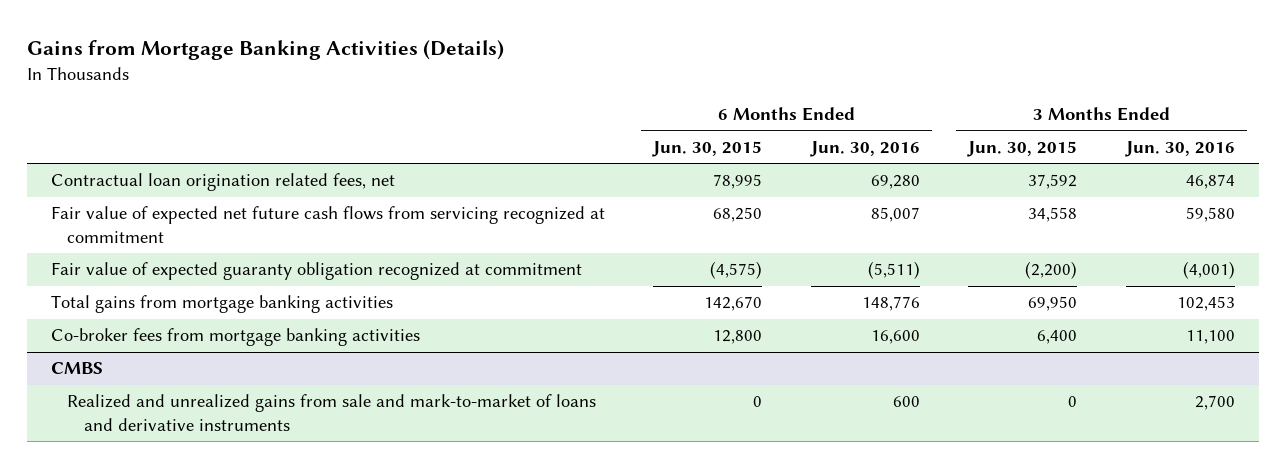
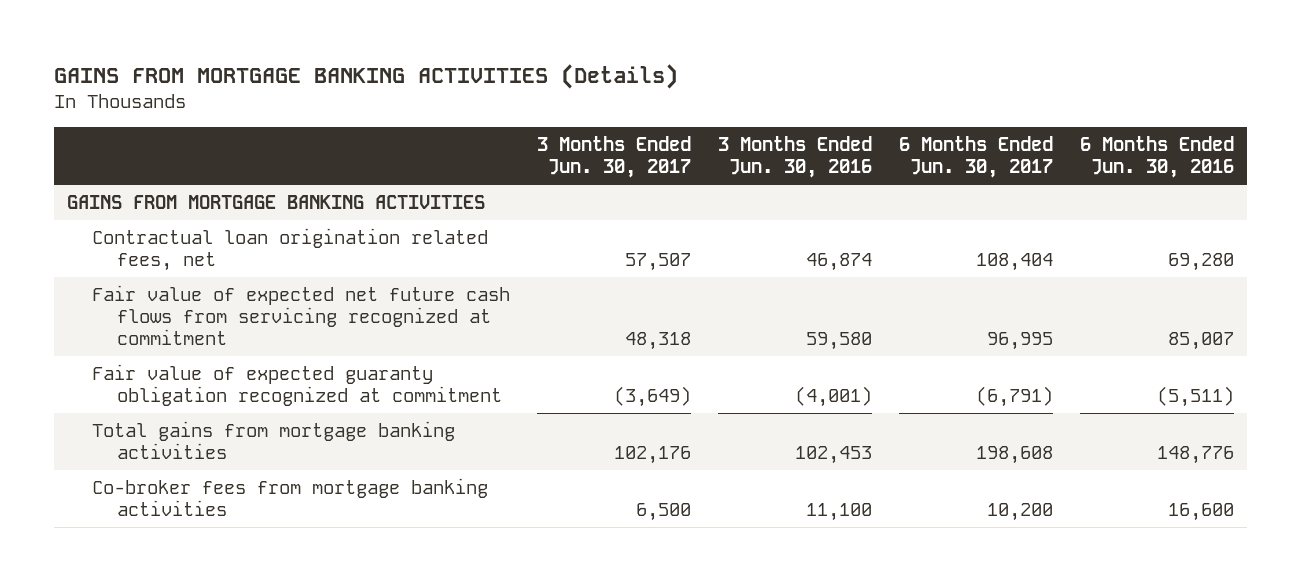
[26,39,504,60] Gains from Mortgage Banking Activities (Details) -> [53,63,678,89] GAINS FROM MORTGAGE BANKING ACTIVITIES (Details)
[652,140,763,157] Jun. 30, 2015 -> none
[967,140,1078,157] Jun. 30, 2015 -> none
none -> [537,135,692,179] 3 Months Ended Jun. 30, 2017
none -> [898,135,1053,179] 6 Months Ended Jun. 30, 2017
none -> [67,194,486,209] GAINS FROM MORTGAGE BANKING ACTIVITIES
[50,362,103,375] CMBS -> none
[67,394,597,431] Realized and unrealized gains from sale and mark-to-market of loans and derivative instruments -> none

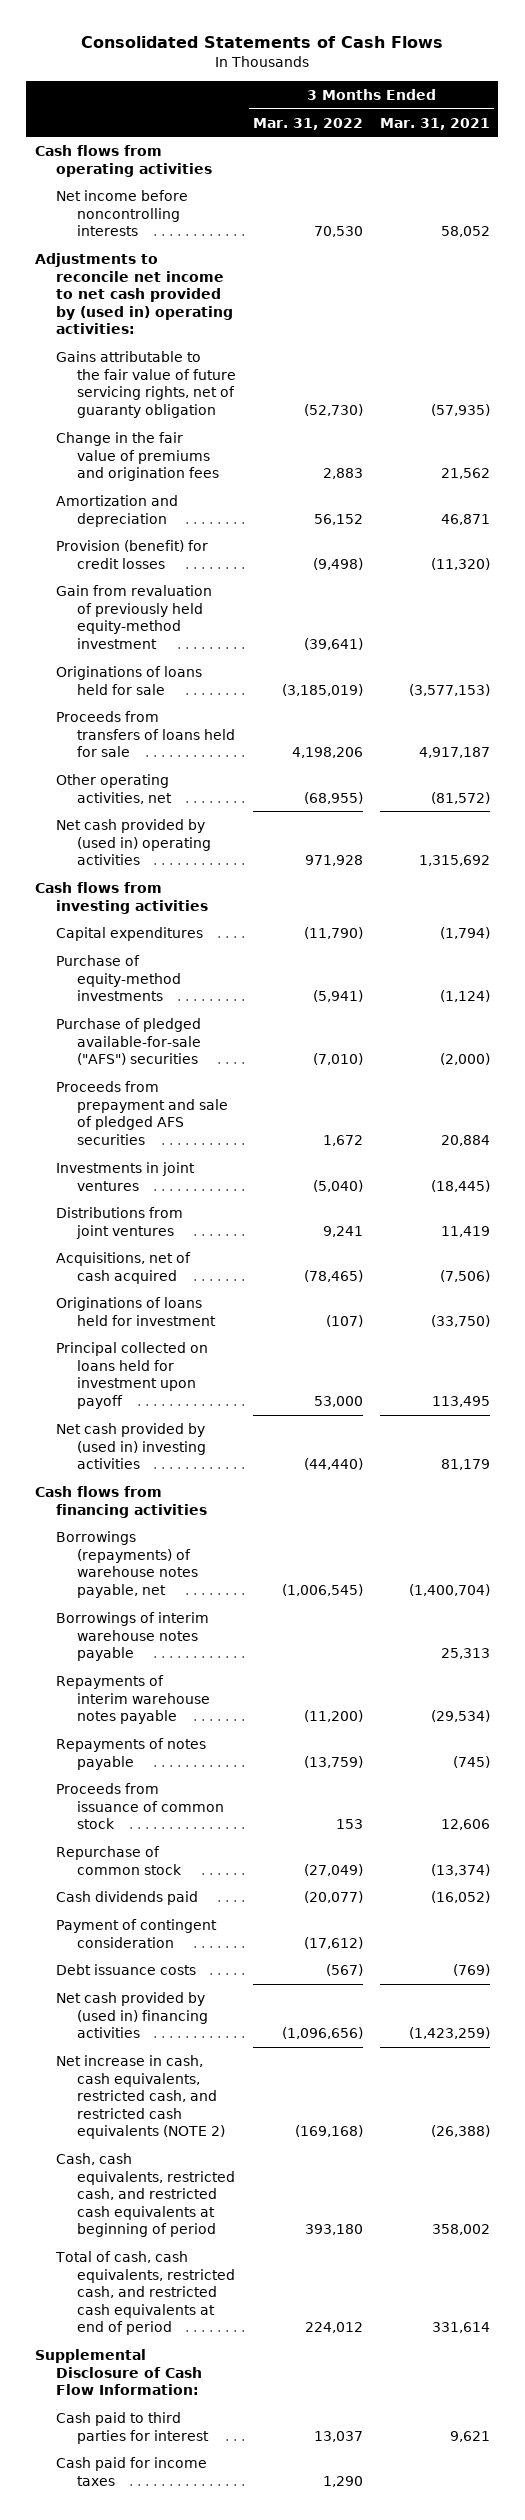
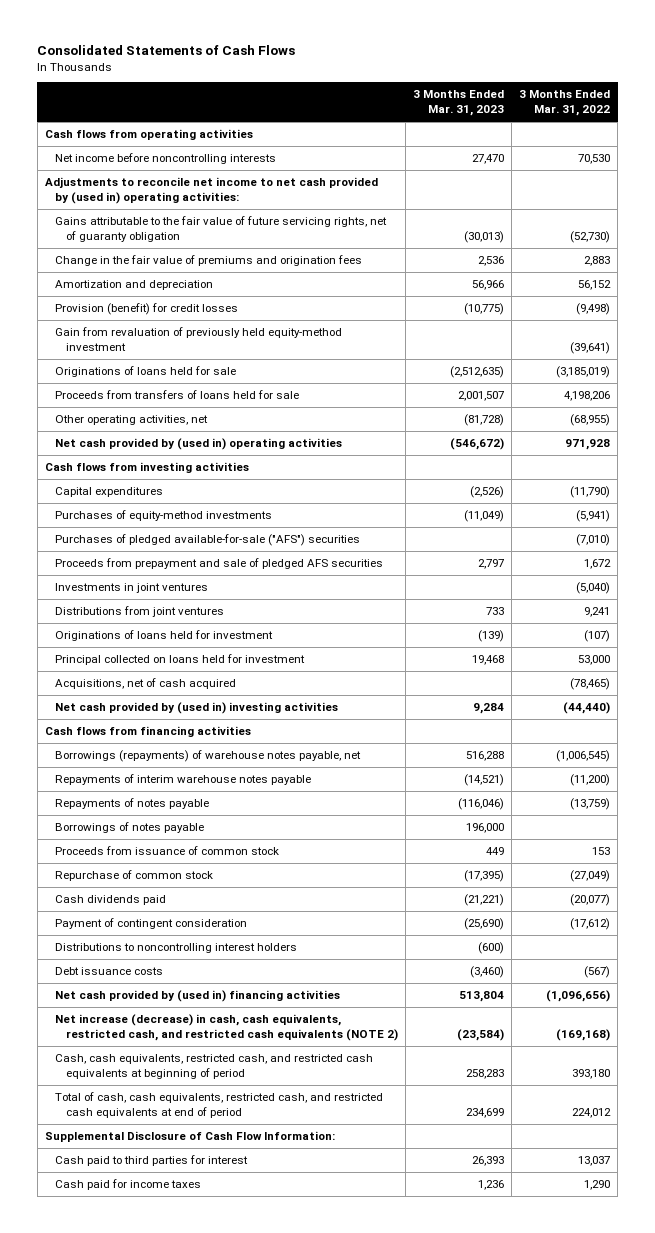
[379,117,490,130] Mar. 31, 2021 -> none
none -> [413,90,505,117] 3 Months Ended Mar. 31, 2023
[56,955,182,1002] Purchase of equity-method investments -> [55,510,273,522] Purchases of equity-method investments
[56,1018,202,1066] Purchase of pledged available-for-sale ("AFS") securities -> [55,534,361,547] Purchases of pledged available-for-sale ("AFS") securities
[56,1342,209,1409] Principal collected on loans held for investment upon payoff -> [55,654,306,666] Principal collected on loans held for investment
[56,1252,192,1284] Acquisitions, net of cash acquired -> [55,678,237,690] Acquisitions, net of cash acquired
[56,1612,210,1662] Borrowings of interim warehouse notes payable -> none
none -> [55,822,205,834] Borrowings of notes payable
none -> [55,943,298,954] Distributions to noncontrolling interest holders
[56,2055,226,2140] Net increase in cash, cash equivalents, restricted cash, and restricted cash equivalents (NOTE 2) -> [55,1014,399,1042] Net increase (decrease) in cash, cash equivalents, restricted cash, and restricted cash equivalents (NOTE 2)

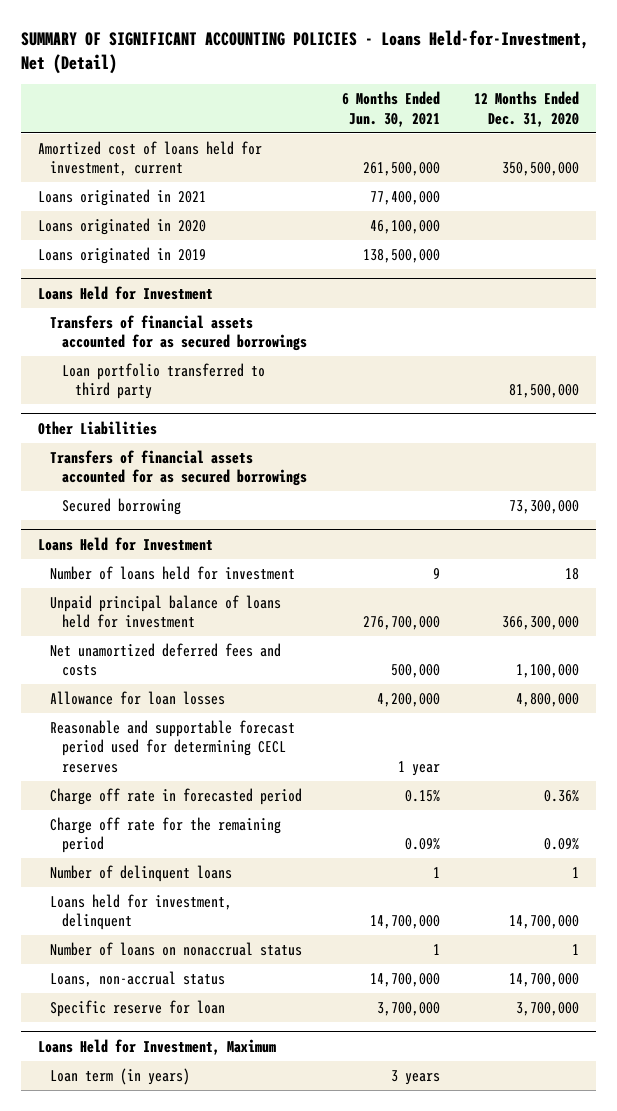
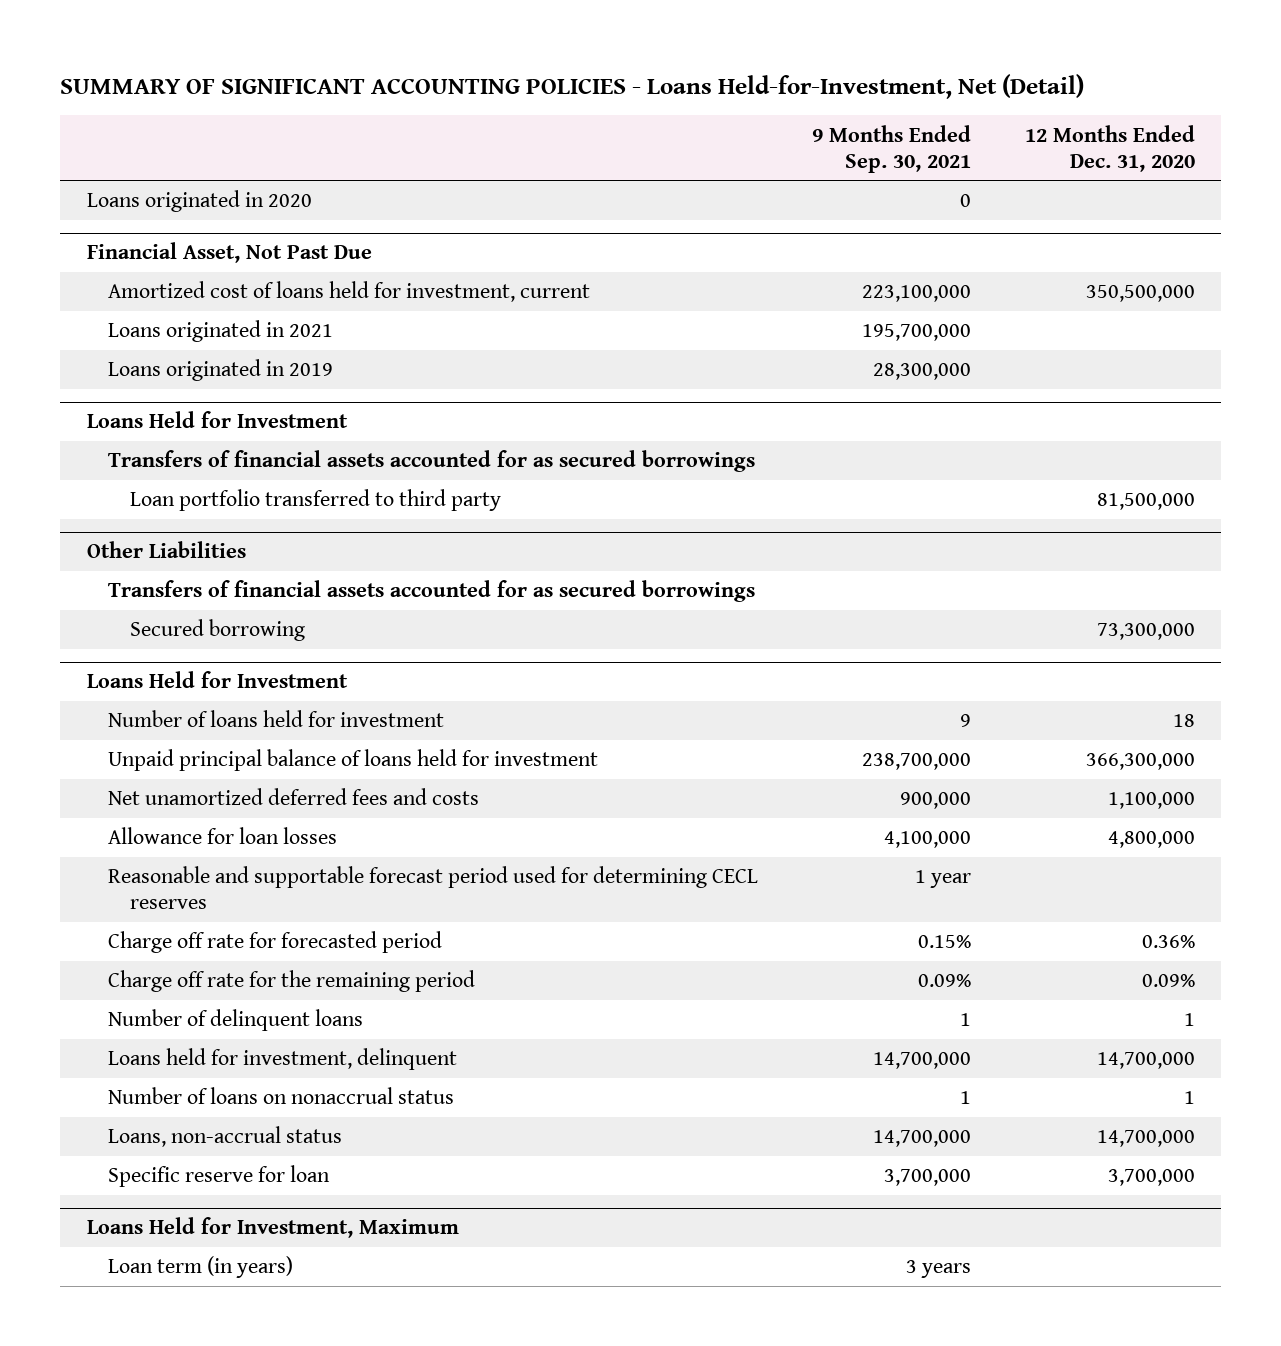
[341,91,440,127] 6 Months Ended Jun. 30, 2021 -> none
none -> [811,124,971,173] 9 Months Ended Sep. 30, 2021
[37,217,206,235] Loans originated in 2020 -> [86,190,312,213] Loans originated in 2020
none -> [86,242,372,264] Financial Asset, Not Past Due
[49,787,302,805] Charge off rate in forecasted period -> [108,931,443,954] Charge off rate for forecasted period

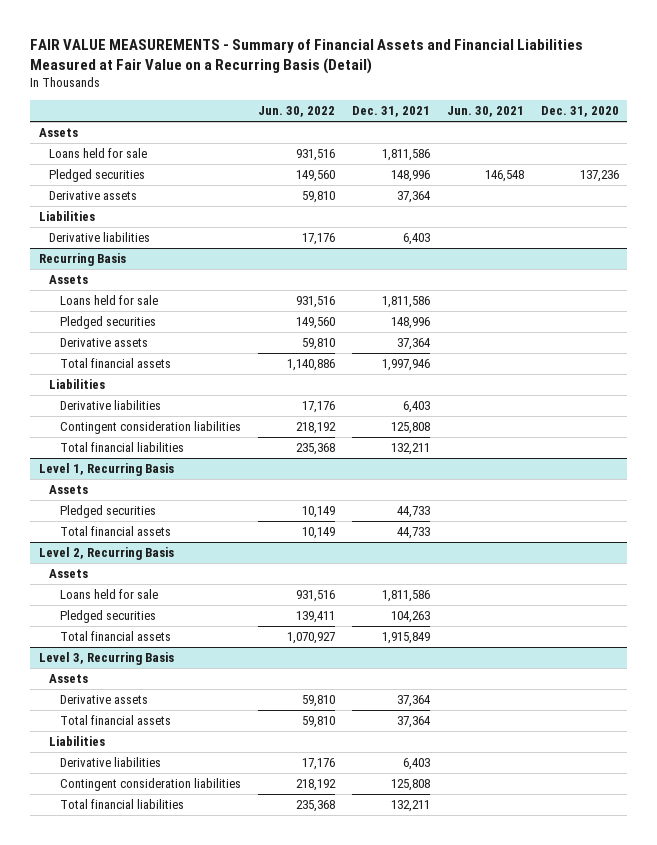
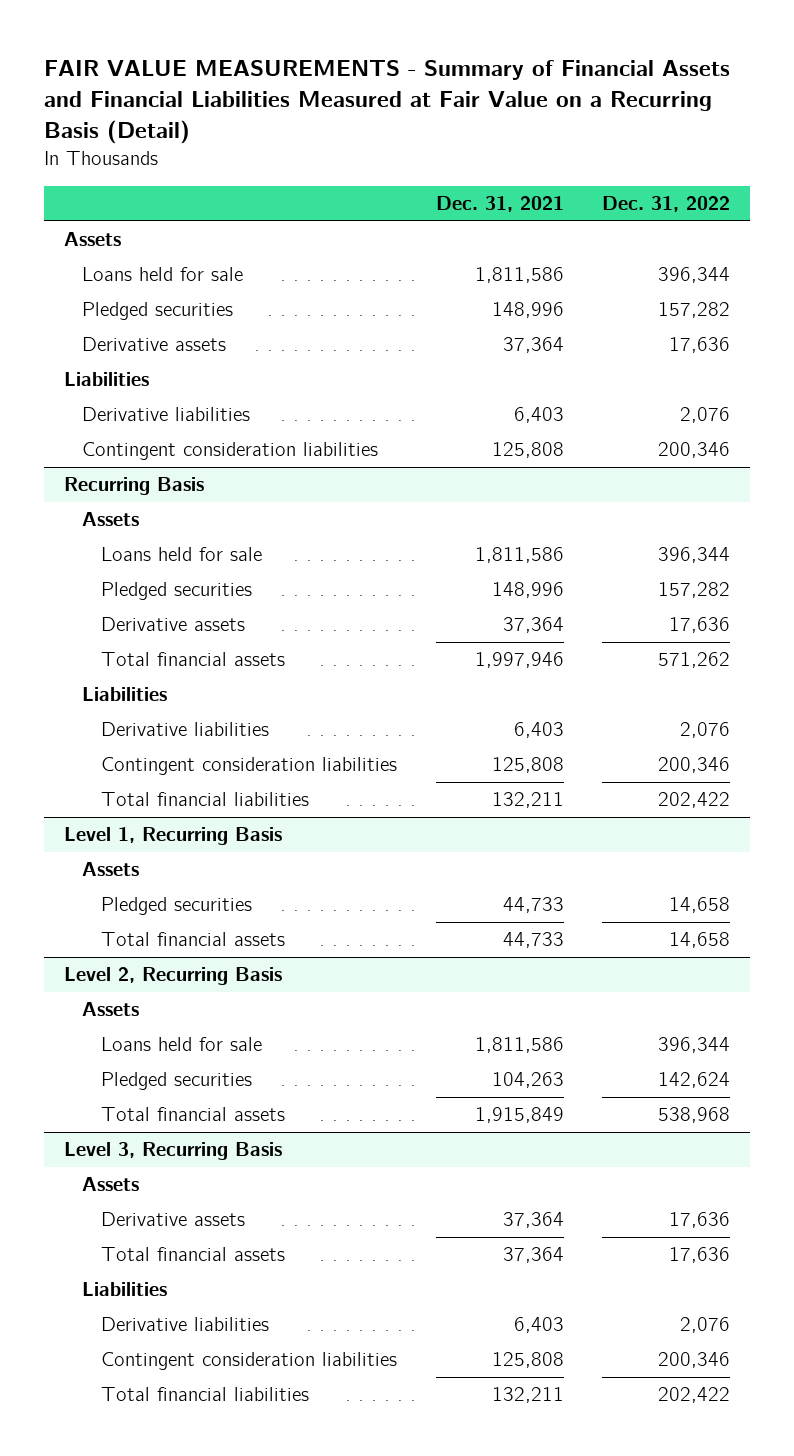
[258,106,336,118] Jun. 30, 2022 -> none
[446,106,524,118] Jun. 30, 2021 -> none
[540,106,619,118] Dec. 31, 2020 -> none
none -> [602,196,731,213] Dec. 31, 2022
none -> [82,442,379,461] Contingent consideration liabilities

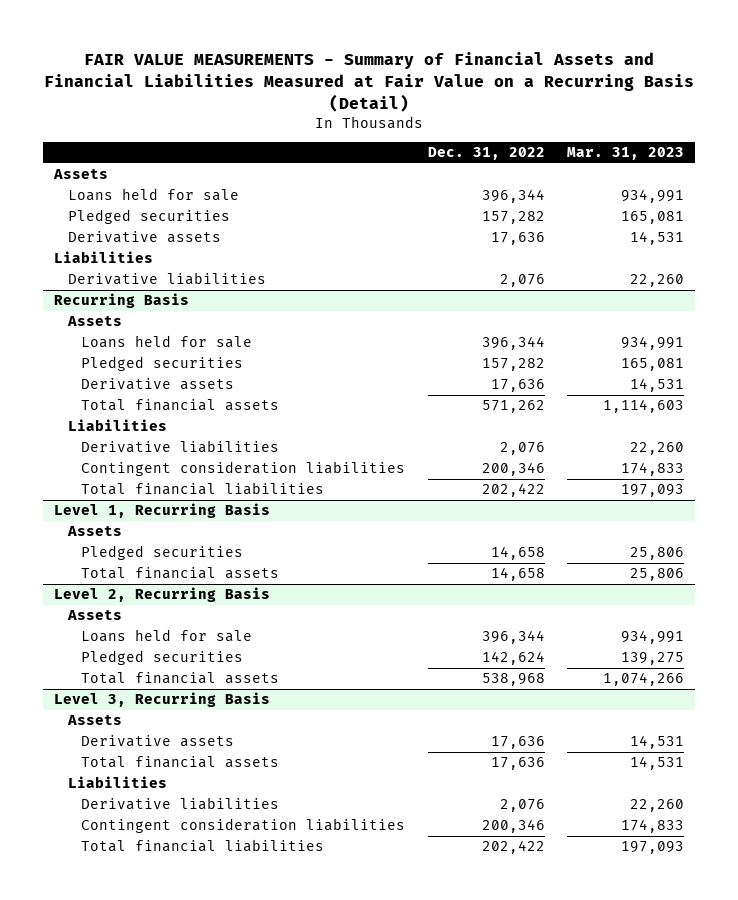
[435,196,564,213] Dec. 31, 2021 -> none
none -> [566,147,684,161] Mar. 31, 2023
[82,442,379,461] Contingent consideration liabilities -> none

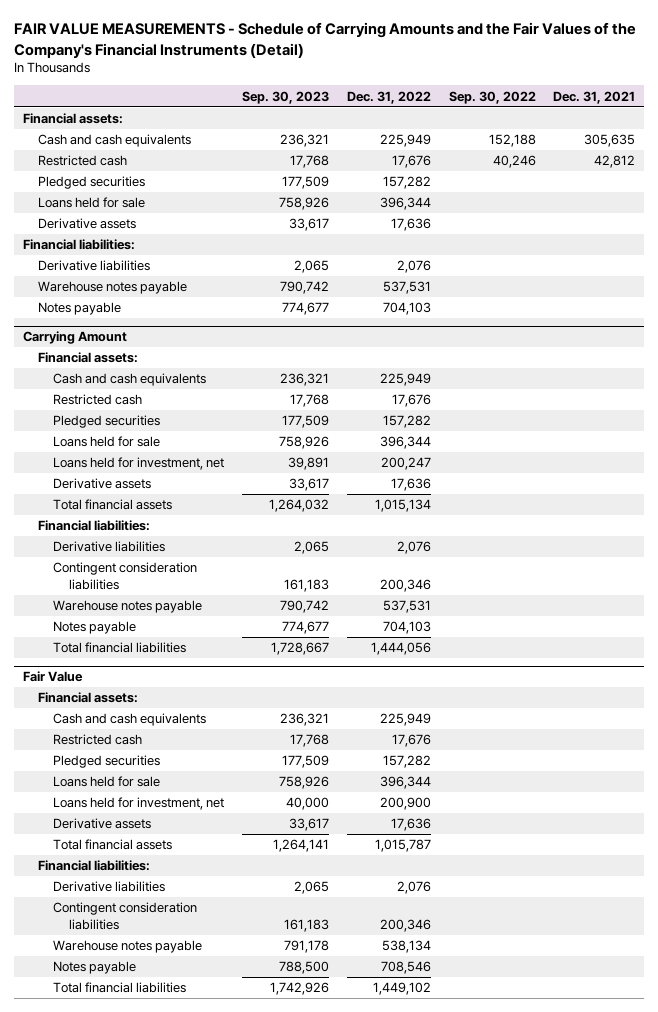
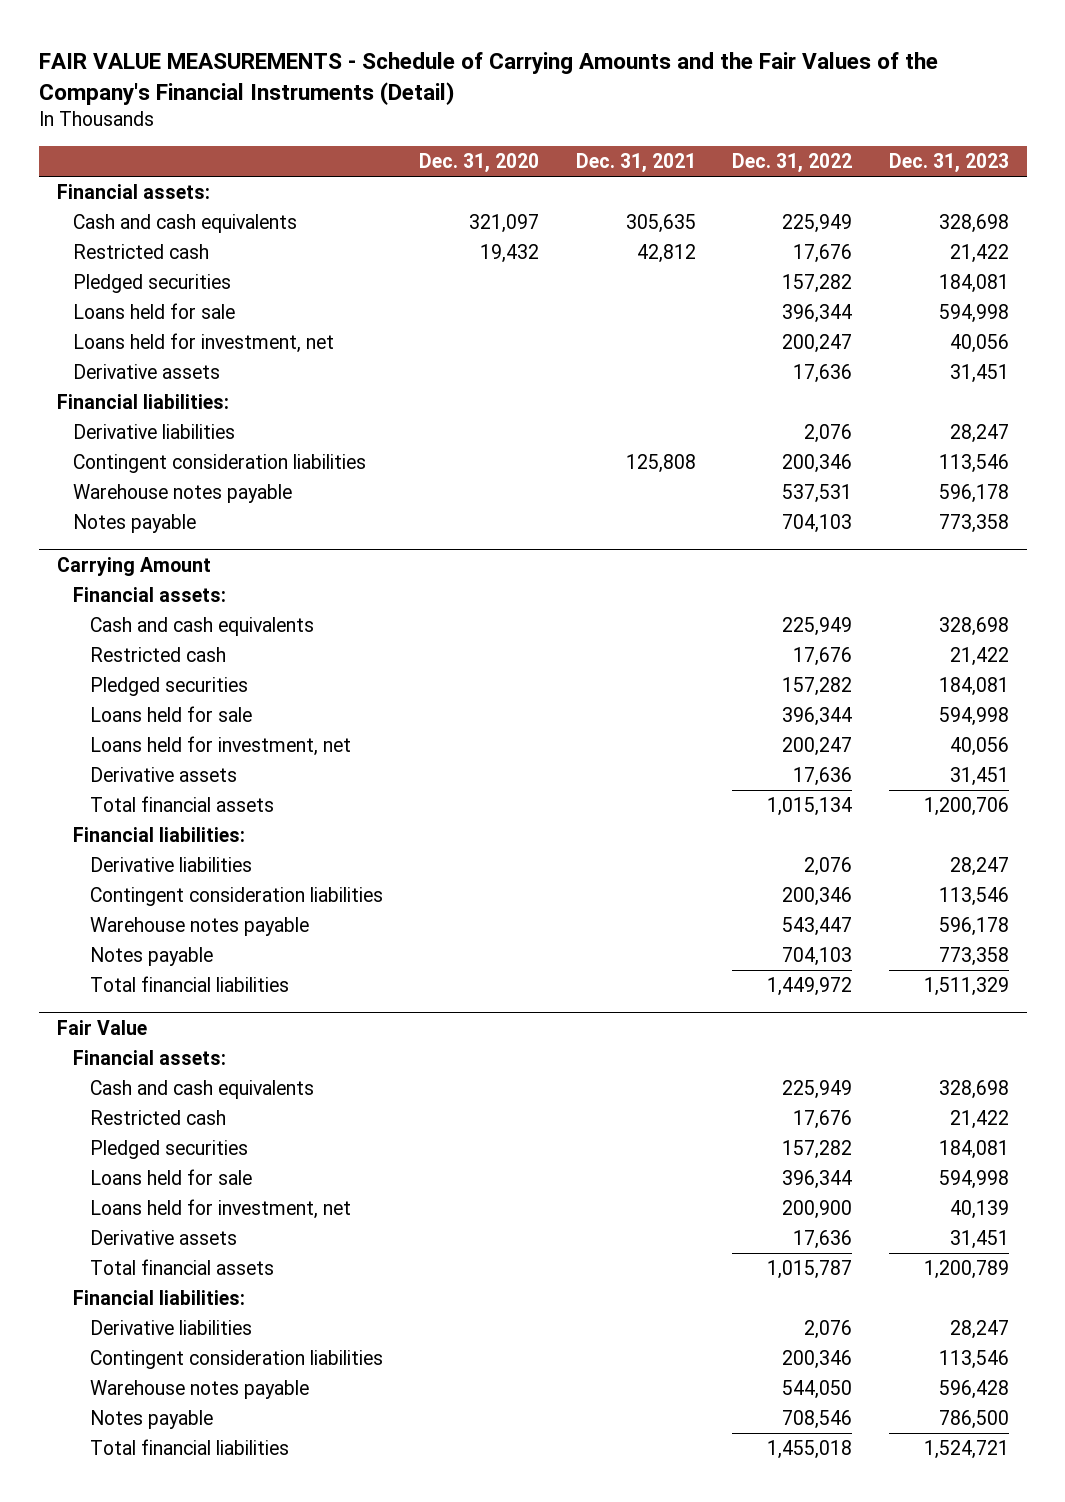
[242,90,330,104] Sep. 30, 2023 -> none
[448,90,536,104] Sep. 30, 2022 -> none
none -> [419,153,540,174] Dec. 31, 2020
none -> [888,153,1009,174] Dec. 31, 2023
none -> [73,333,335,354] Loans held for investment, net
none -> [73,454,367,474] Contingent consideration liabilities
[382,600,431,614] 537,531 -> [782,917,853,937] 543,447
[370,642,431,656] 1,444,056 -> [767,977,853,997] 1,449,972
[381,940,431,954] 538,134 -> [782,1380,853,1400] 544,050
[372,982,431,996] 1,449,102 -> [767,1440,853,1460] 1,455,018

